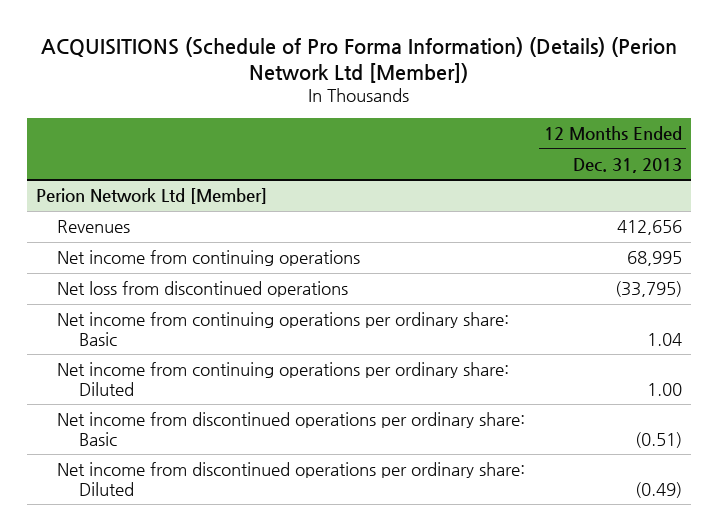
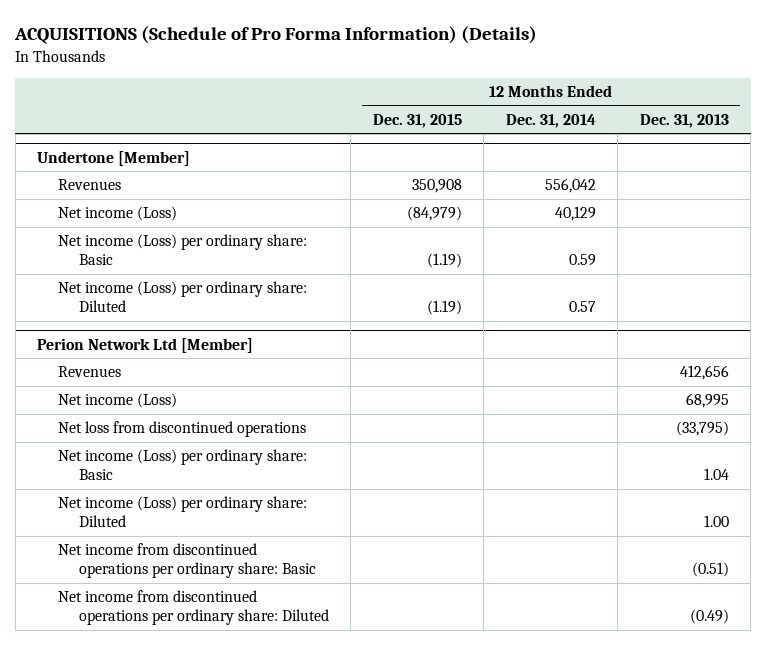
[40,36,677,83] ACQUISITIONS (Schedule of Pro Forma Information) (Details) (Perion Network Ltd [Member]) -> [14,26,538,45] ACQUISITIONS (Schedule of Pro Forma Information) (Details)
none -> [372,113,462,128] Dec. 31, 2015
none -> [505,113,596,128] Dec. 31, 2014
none -> [37,150,191,166] Undertone [Member]
none -> [58,179,122,191] Revenues
none -> [58,206,178,222] Net income (Loss)
none -> [58,234,308,266] Net income (Loss) per ordinary share: Basic
none -> [58,281,308,313] Net income (Loss) per ordinary share: Diluted
[57,250,361,267] Net income from continuing operations -> [58,393,178,409] Net income (Loss)
[57,312,510,346] Net income from continuing operations per ordinary share: Basic -> [58,449,308,481] Net income (Loss) per ordinary share: Basic
[57,362,510,396] Net income from continuing operations per ordinary share: Diluted -> [58,496,308,528] Net income (Loss) per ordinary share: Diluted

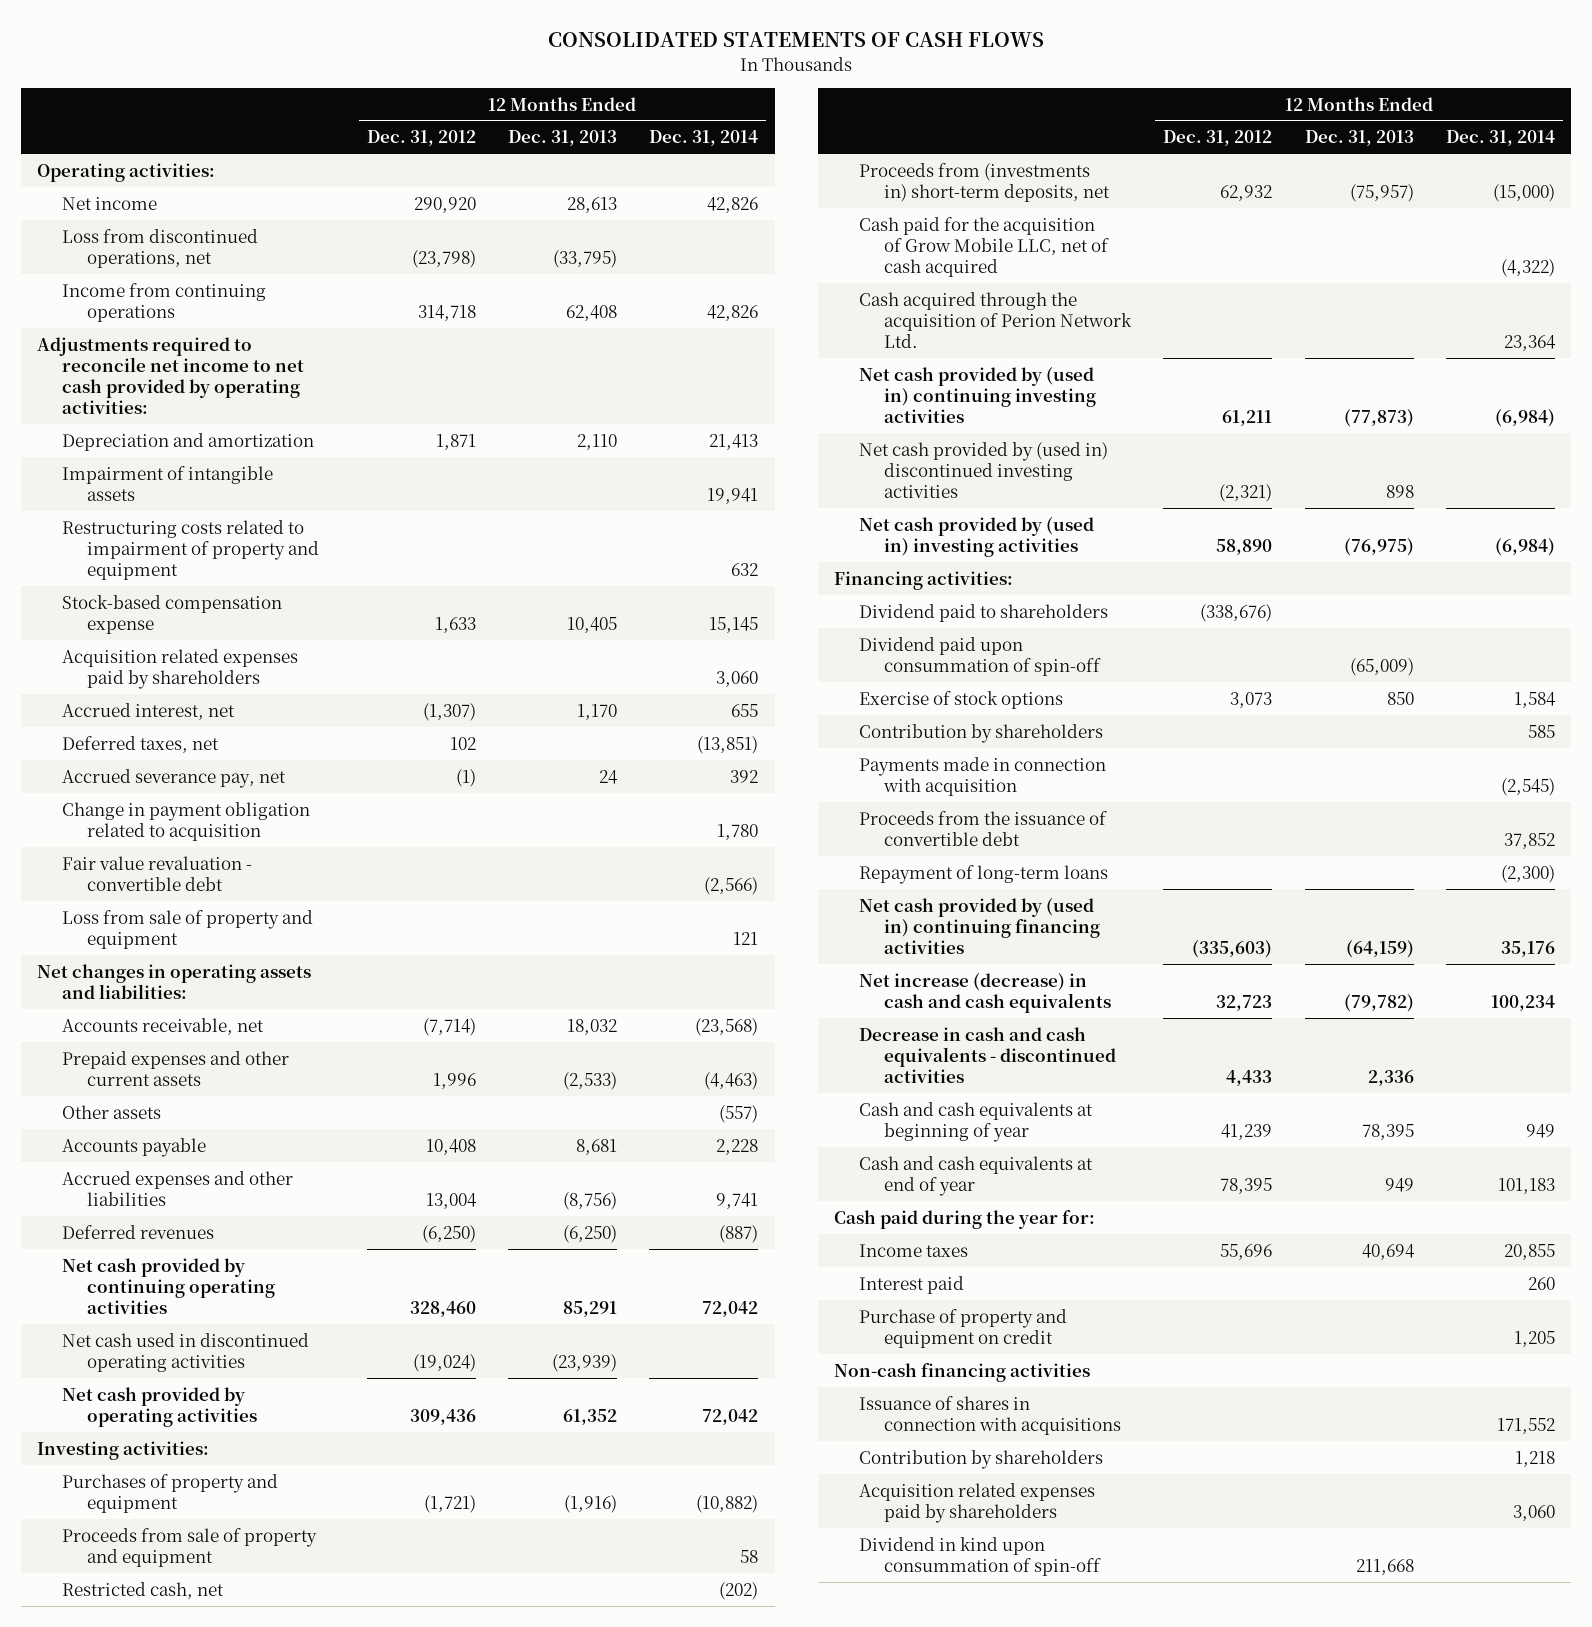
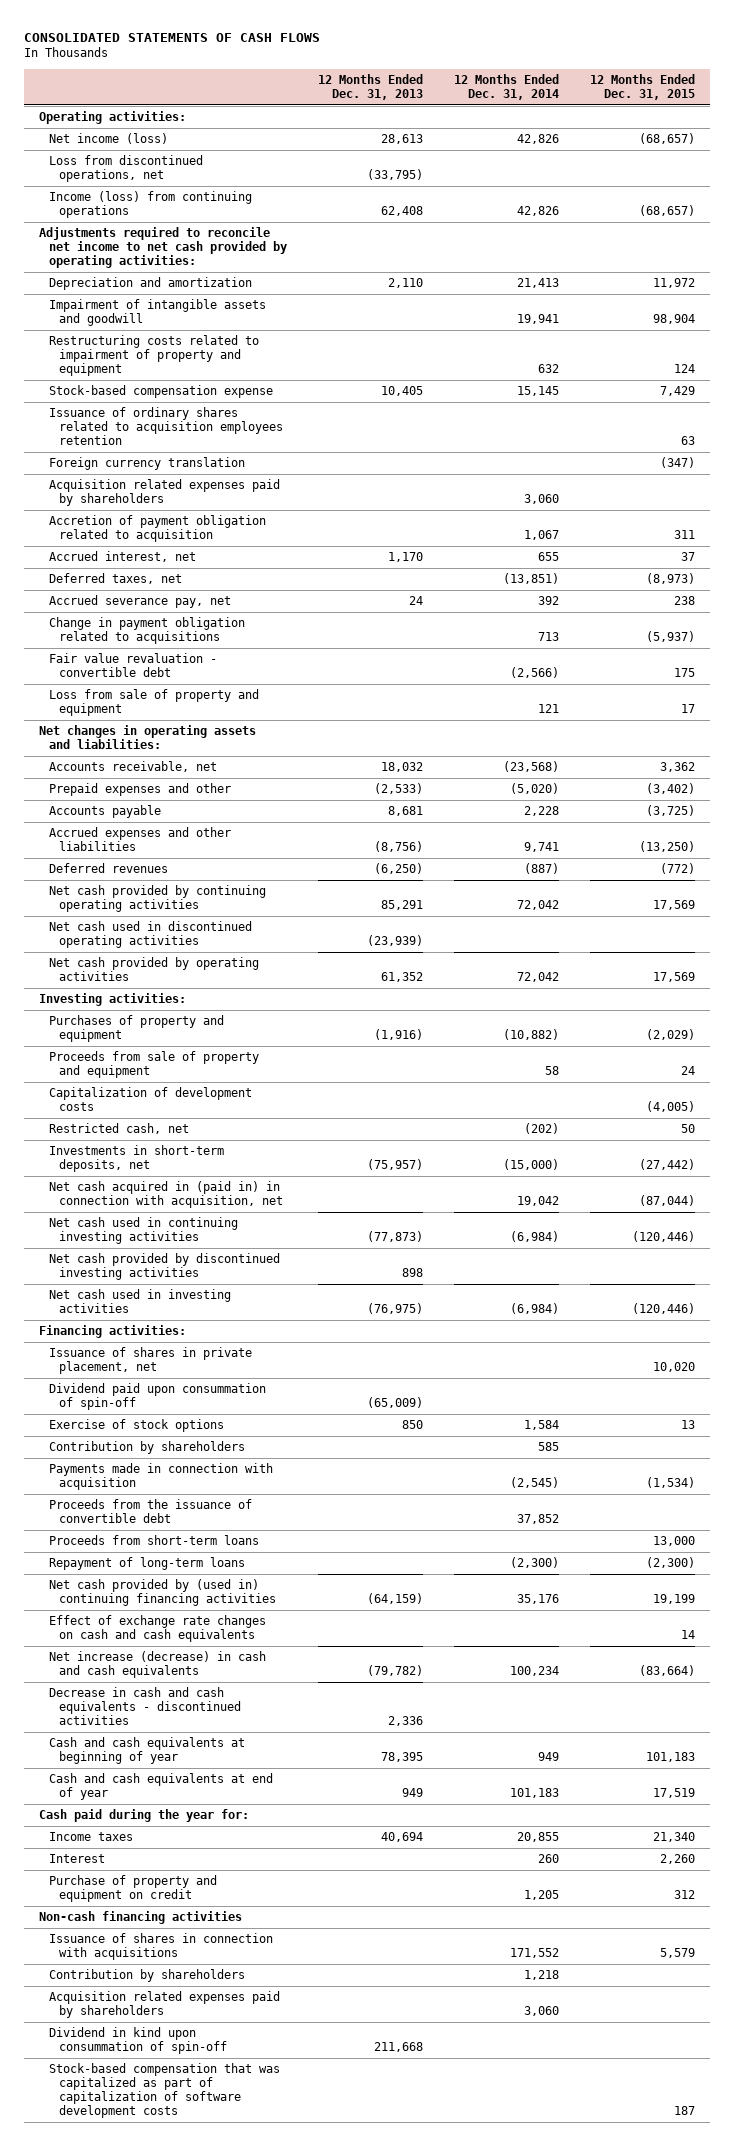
[366,130,476,147] Dec. 31, 2012 -> none
none -> [589,73,695,100] 12 Months Ended Dec. 31, 2015
[62,196,158,210] Net income -> [49,133,169,145] Net income (loss)
[62,282,267,322] Income from continuing operations -> [49,191,253,219] Income (loss) from continuing operations
[62,465,274,501] Impairment of intangible assets -> [49,299,267,327] Impairment of intangible assets and goodwill
none -> [49,407,283,446] Issuance of ordinary shares related to acquisition employees retention
none -> [49,457,246,471] Foreign currency translation
none -> [49,515,267,543] Accretion of payment obligation related to acquisition
[62,801,311,841] Change in payment obligation related to acquisition -> [49,617,246,645] Change in payment obligation related to acquisitions
[717,823,759,840] 1,780 -> [537,632,559,642] 713
[62,1104,162,1119] Other assets -> none
[62,1050,290,1086] Prepaid expenses and other current assets -> [49,783,232,797] Prepaid expenses and other
[704,1071,759,1090] (4,463) -> [509,783,559,795] (5,020)
none -> [49,1087,253,1112] Capitalization of development costs
[858,216,1110,277] Cash paid for the acquisition of Grow Mobile LLC, net of cash acquired -> none
[858,291,1133,348] Cash acquired through the acquisition of Perion Network Ltd. -> none
[858,162,1111,202] Proceeds from (investments in) short-term deposits, net -> [49,1145,225,1173] Investments in short-term deposits, net
none -> [49,1181,283,1209] Net cash acquired in (paid in) in connection with acquisition, net
[858,366,1097,423] Net cash provided by (used in) continuing investing activities -> [49,1217,239,1245] Net cash used in continuing investing activities
[858,441,1108,498] Net cash provided by (used in) discontinued investing activities -> [49,1253,281,1281] Net cash provided by discontinued investing activities
[858,516,1094,557] Net cash provided by (used in) investing activities -> [49,1289,232,1314] Net cash used in investing activities
[858,603,1108,622] Dividend paid to shareholders -> none
none -> [49,1347,253,1375] Issuance of shares in private placement, net
none -> [49,1535,260,1546] Proceeds from short-term loans
none -> [49,1615,267,1643] Effect of exchange rate changes on cash and cash equivalents
[858,1275,964,1294] Interest paid -> [49,1854,106,1864] Interest
none -> [49,2063,281,2119] Stock-based compensation that was capitalized as part of capitalization of software development costs

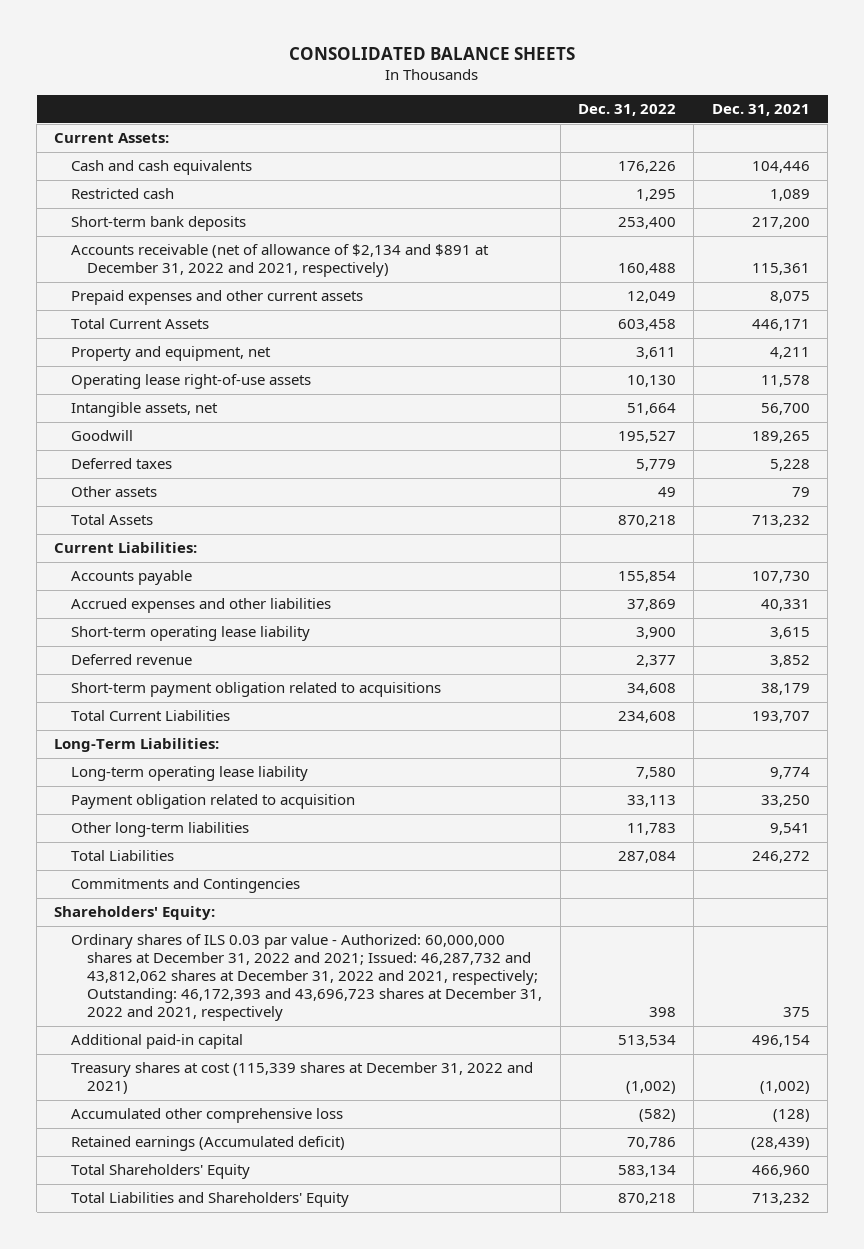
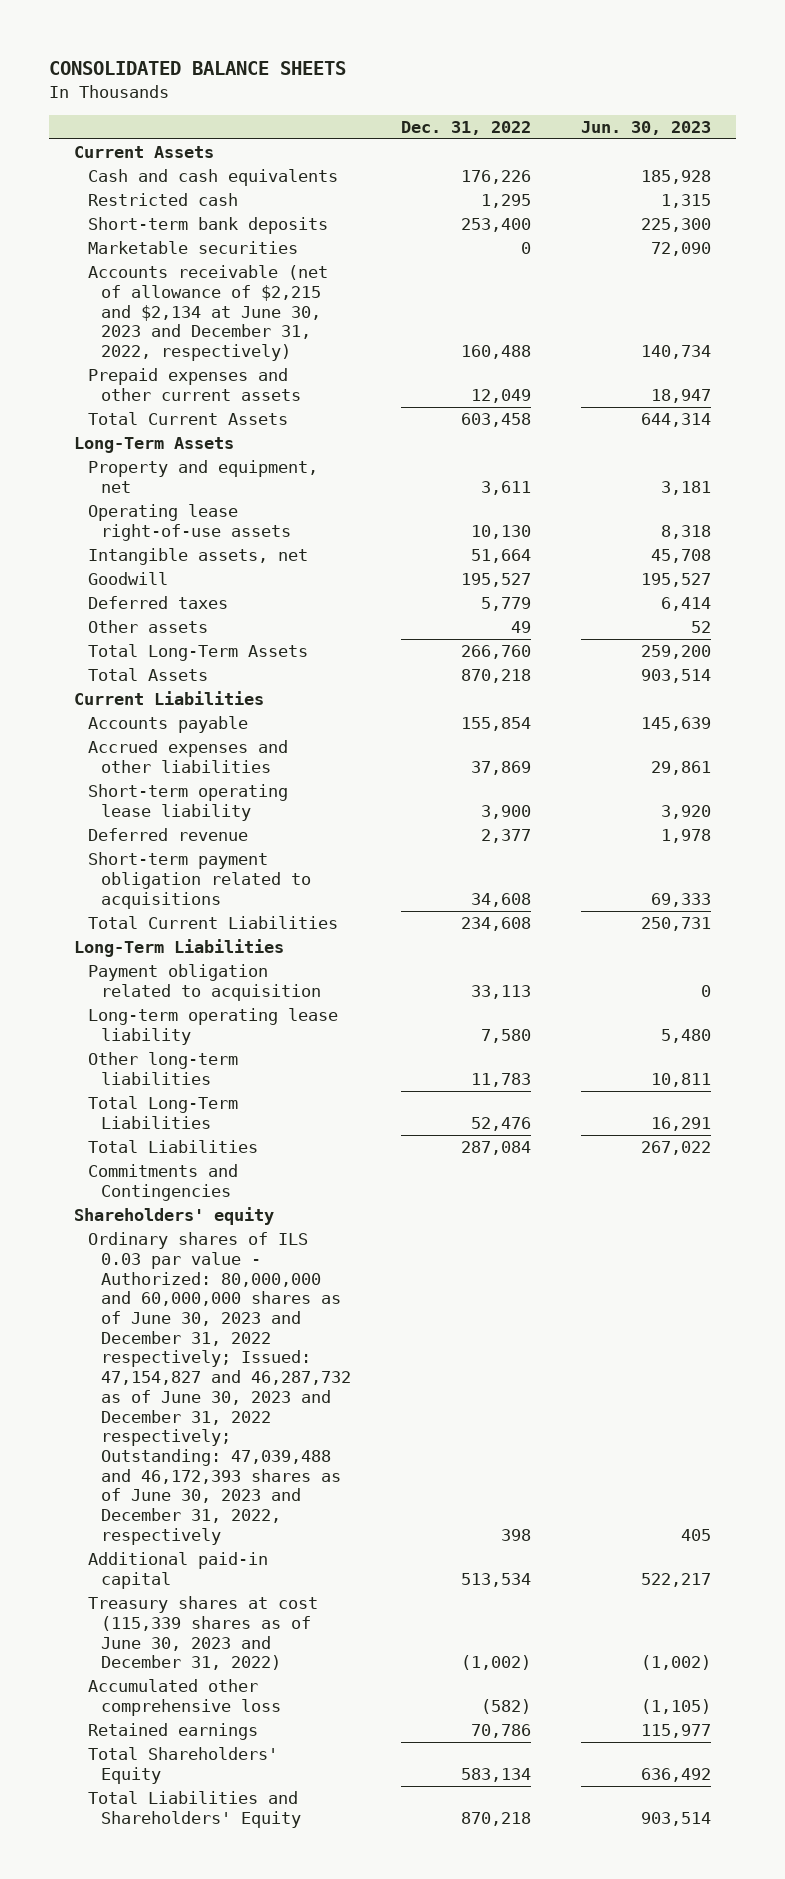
[711,104,810,117] Dec. 31, 2021 -> none
none -> [580,120,711,135] Jun. 30, 2023
[54,133,170,144] Current Assets: -> [74,146,215,159] Current Assets
none -> [87,241,298,255] Marketable securities
[70,244,489,278] Accounts receivable (net of allowance of $2,134 and $891 at December 31, 2022 and 2021, respectively) -> [87,265,328,361] Accounts receivable (net of allowance of $2,215 and $2,134 at June 30, 2023 and December 31, 2022, respectively)
none -> [74,437,235,454] Long-Term Assets
none -> [87,644,308,662] Total Long-Term Assets
[54,542,198,554] Current Liabilities: -> [74,691,265,706] Current Liabilities
[54,738,220,753] Long-Term Liabilities: -> [74,939,285,958] Long-Term Liabilities
[70,766,308,782] Long-term operating lease liability -> [87,1008,338,1045] Long-term operating lease liability
none -> [87,1096,238,1129] Total Long-Term Liabilities
[54,906,216,921] Shareholders' Equity: -> [74,1207,275,1226] Shareholders' equity
[70,934,543,1022] Ordinary shares of ILS 0.03 par value - Authorized: 60,000,000 shares at December 31, 2022 and 2021; Issued: 46,287,732 and 43,812,062 shares at December 31, 2022 and 2021, respectively; Outstanding: 46,172,393 and 43,696,723 shares at December 31, 2022 and 2021, respectively -> [87,1232,352,1545] Ordinary shares of ILS 0.03 par value - Authorized: 80,000,000 and 60,000,000 shares as of June 30, 2023 and December 31, 2022 respectively; Issued: 47,154,827 and 46,287,732 as of June 30, 2023 and December 31, 2022 respectively; Outstanding: 47,039,488 and 46,172,393 shares as of June 30, 2023 and December 31, 2022, respectively
[70,1062,533,1095] Treasury shares at cost (115,339 shares at December 31, 2022 and 2021) -> [87,1596,318,1671] Treasury shares at cost (115,339 shares as of June 30, 2023 and December 31, 2022)
[70,1136,345,1152] Retained earnings (Accumulated deficit) -> [87,1723,258,1741] Retained earnings

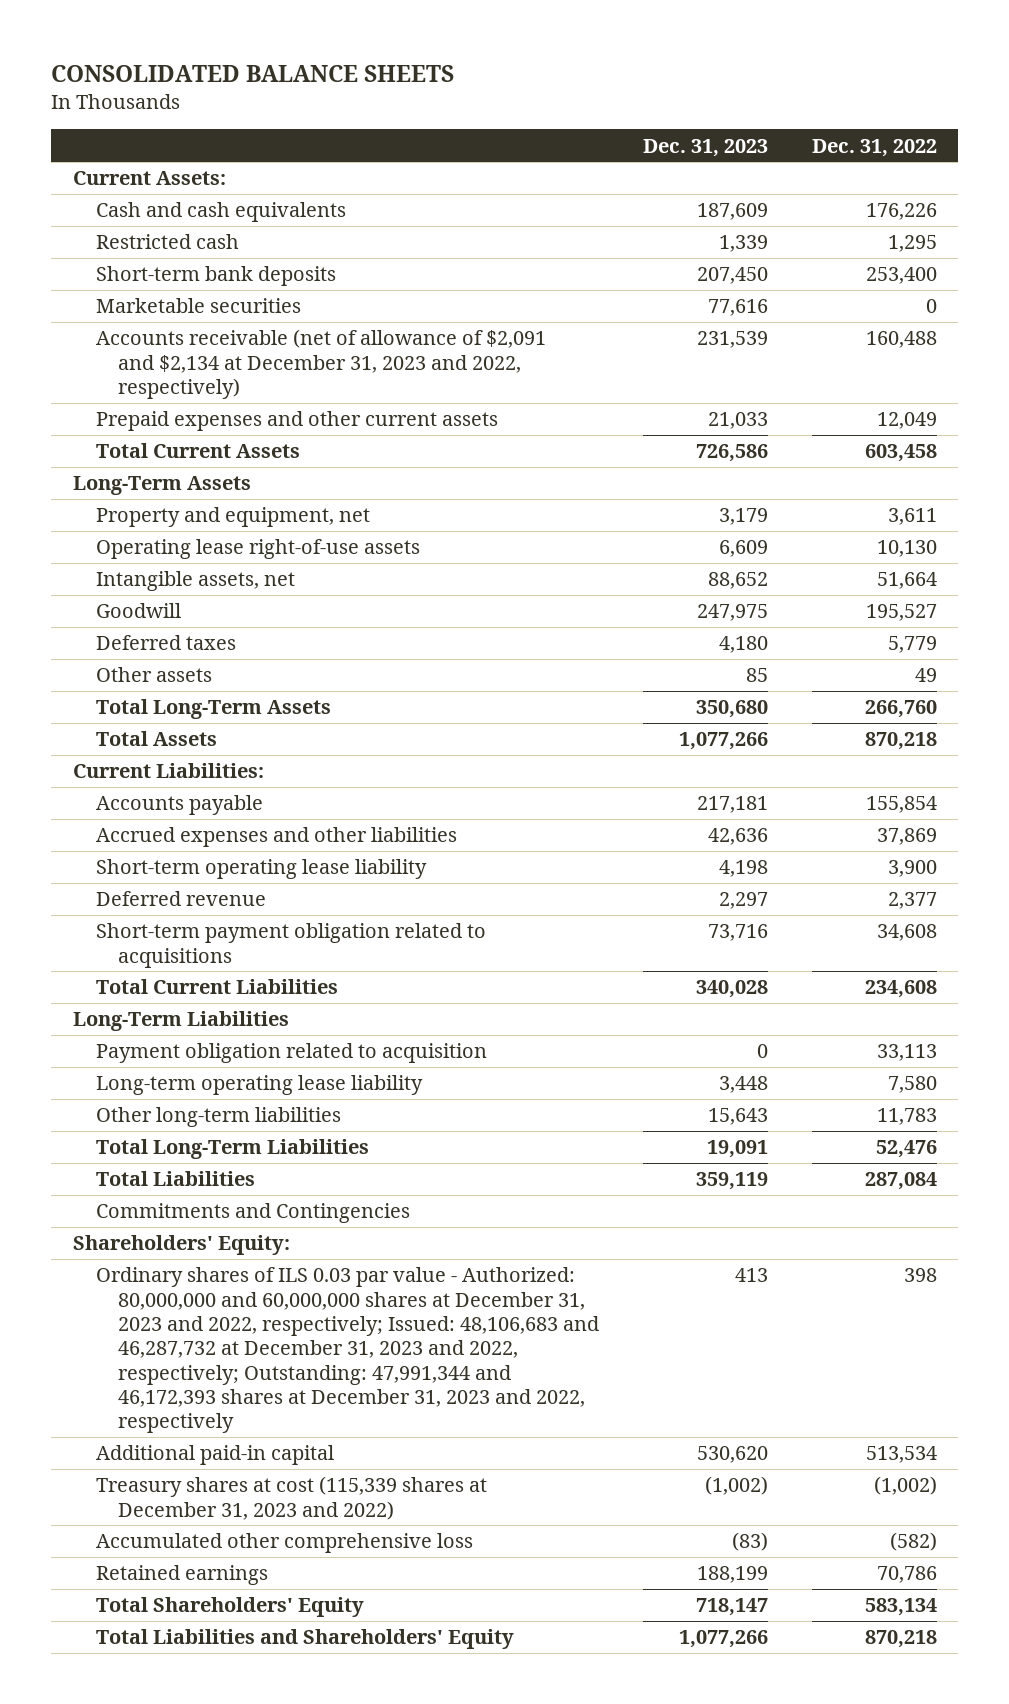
[580,120,711,135] Jun. 30, 2023 -> none
none -> [643,138,769,157] Dec. 31, 2023
[74,146,215,159] Current Assets -> [72,171,226,186] Current Assets:
[87,265,328,361] Accounts receivable (net of allowance of $2,215 and $2,134 at June 30, 2023 and December 31, 2022, respectively) -> [95,329,546,399] Accounts receivable (net of allowance of $2,091 and $2,134 at December 31, 2023 and 2022, respectively)
[74,691,265,706] Current Liabilities -> [72,763,264,779] Current Liabilities:
[74,1207,275,1226] Shareholders' equity -> [72,1235,290,1256] Shareholders' Equity:
[87,1232,352,1545] Ordinary shares of ILS 0.03 par value - Authorized: 80,000,000 and 60,000,000 shares as of June 30, 2023 and December 31, 2022 respectively; Issued: 47,154,827 and 46,287,732 as of June 30, 2023 and December 31, 2022 respectively; Outstanding: 47,039,488 and 46,172,393 shares as of June 30, 2023 and December 31, 2022, respectively -> [95,1267,600,1434] Ordinary shares of ILS 0.03 par value - Authorized: 80,000,000 and 60,000,000 shares at December 31, 2023 and 2022, respectively; Issued: 48,106,683 and 46,287,732 at December 31, 2023 and 2022, respectively; Outstanding: 47,991,344 and 46,172,393 shares at December 31, 2023 and 2022, respectively
[87,1596,318,1671] Treasury shares at cost (115,339 shares as of June 30, 2023 and December 31, 2022) -> [95,1476,487,1520] Treasury shares at cost (115,339 shares at December 31, 2023 and 2022)

